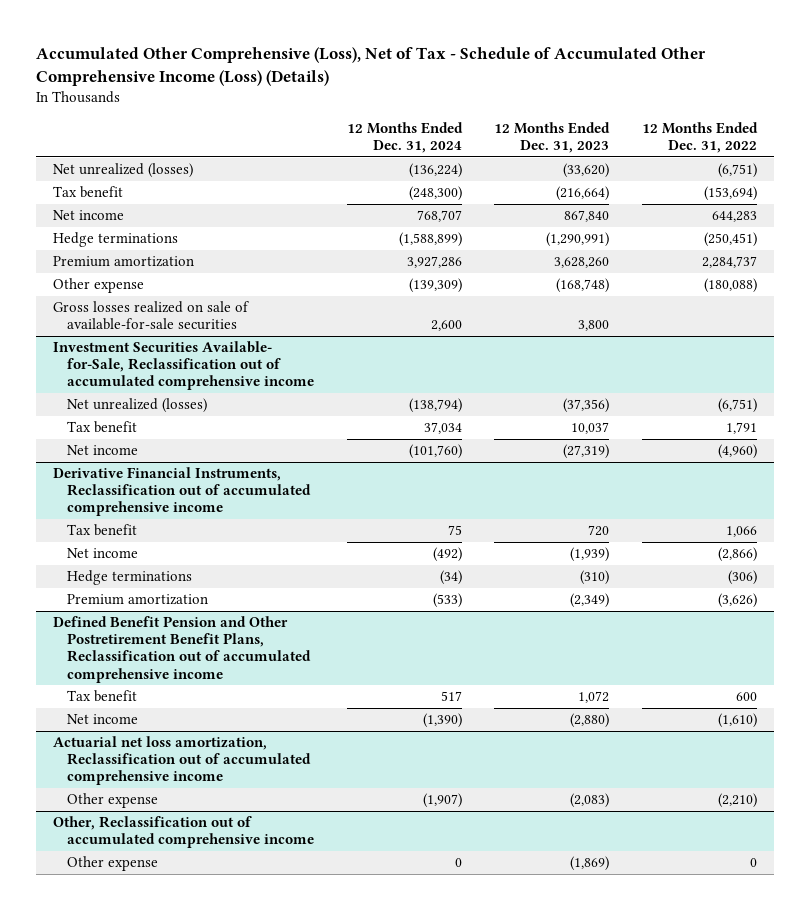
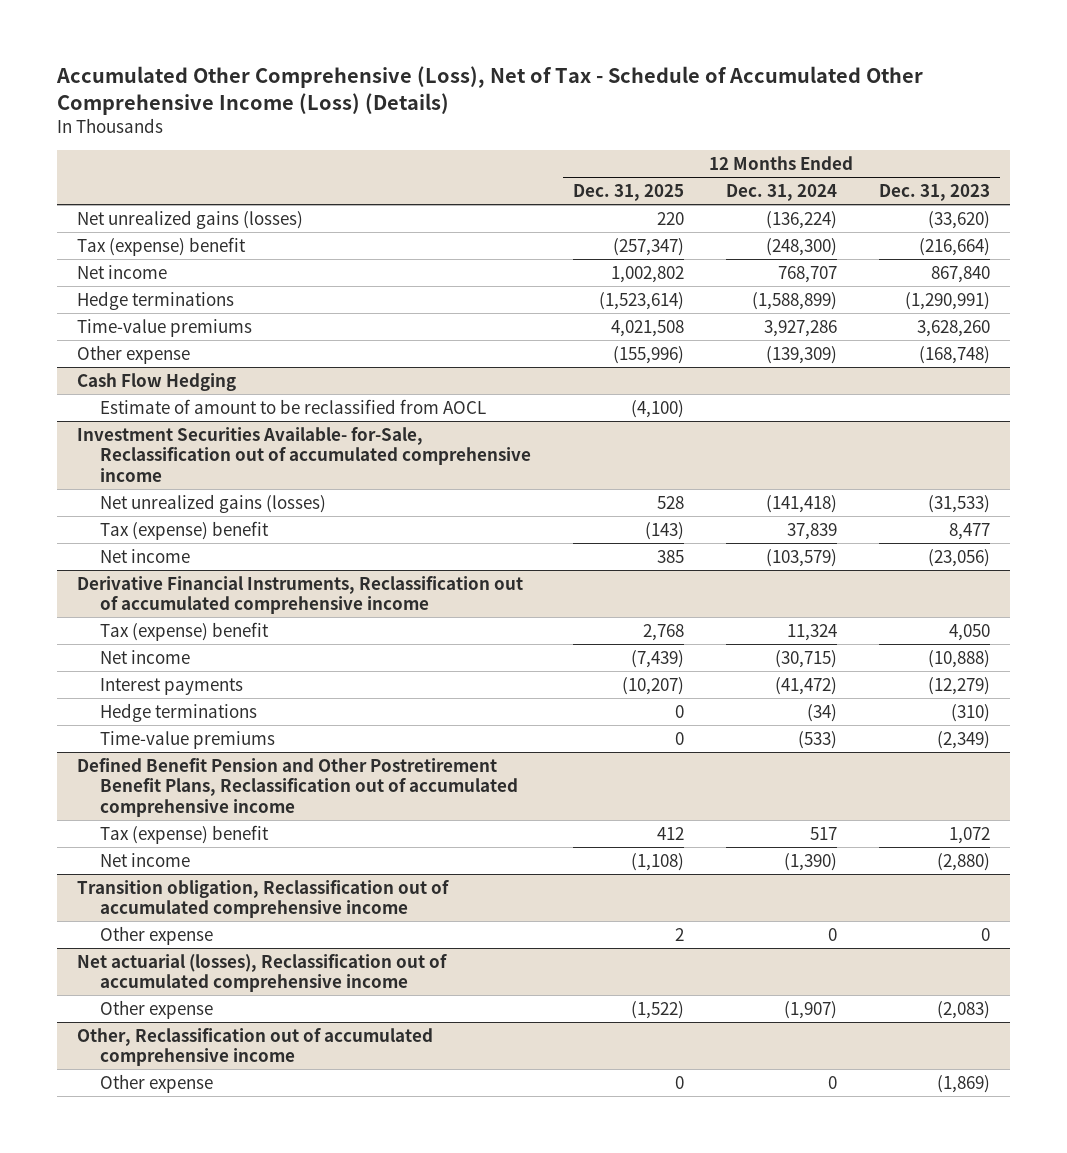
[642,122,759,154] 12 Months Ended Dec. 31, 2022 -> none
none -> [573,184,685,202] Dec. 31, 2025
[52,163,193,179] Net unrealized (losses) -> [77,209,304,229] Net unrealized gains (losses)
[52,186,123,199] Tax benefit -> [77,236,247,256] Tax (expense) benefit
[52,256,194,268] Premium amortization -> [77,318,253,337] Time-value premiums
[52,301,249,331] Gross losses realized on sale of available-for-sale securities -> none
none -> [77,372,237,391] Cash Flow Hedging
none -> [100,398,487,414] Estimate of amount to be reclassified from AOCL
[66,398,207,414] Net unrealized (losses) -> [100,493,327,513] Net unrealized gains (losses)
[408,398,462,414] (138,794) -> [765,494,837,513] (141,418)
[563,398,610,414] (37,356) -> [927,494,990,513] (31,533)
[66,421,137,434] Tax benefit -> [100,520,270,540] Tax (expense) benefit
[423,422,462,435] 37,034 -> [786,522,837,540] 37,839
[571,422,610,435] 10,037 -> [948,522,990,540] 8,477
[408,444,462,460] (101,760) -> [765,548,837,567] (103,579)
[563,444,610,460] (27,319) -> [927,548,990,567] (23,056)
[66,524,137,537] Tax benefit -> [100,621,270,641] Tax (expense) benefit
[447,525,462,536] 75 -> [786,623,837,641] 11,324
[588,525,610,537] 720 -> [948,623,990,641] 4,050
[432,547,462,563] (492) -> [774,649,837,668] (30,715)
[570,547,610,563] (1,939) -> [927,649,990,668] (10,888)
none -> [100,677,244,695] Interest payments
[66,594,208,606] Premium amortization -> [100,730,276,749] Time-value premiums
[66,690,137,703] Tax benefit -> [100,824,270,844] Tax (expense) benefit
none -> [77,879,450,919] Transition obligation, Reclassification out of accumulated comprehensive income
none -> [100,925,214,945] Other expense
[52,736,311,786] Actuarial net loss amortization, Reclassification out of accumulated comprehensive income -> [77,953,448,993] Net actuarial (losses), Reclassification out of accumulated comprehensive income

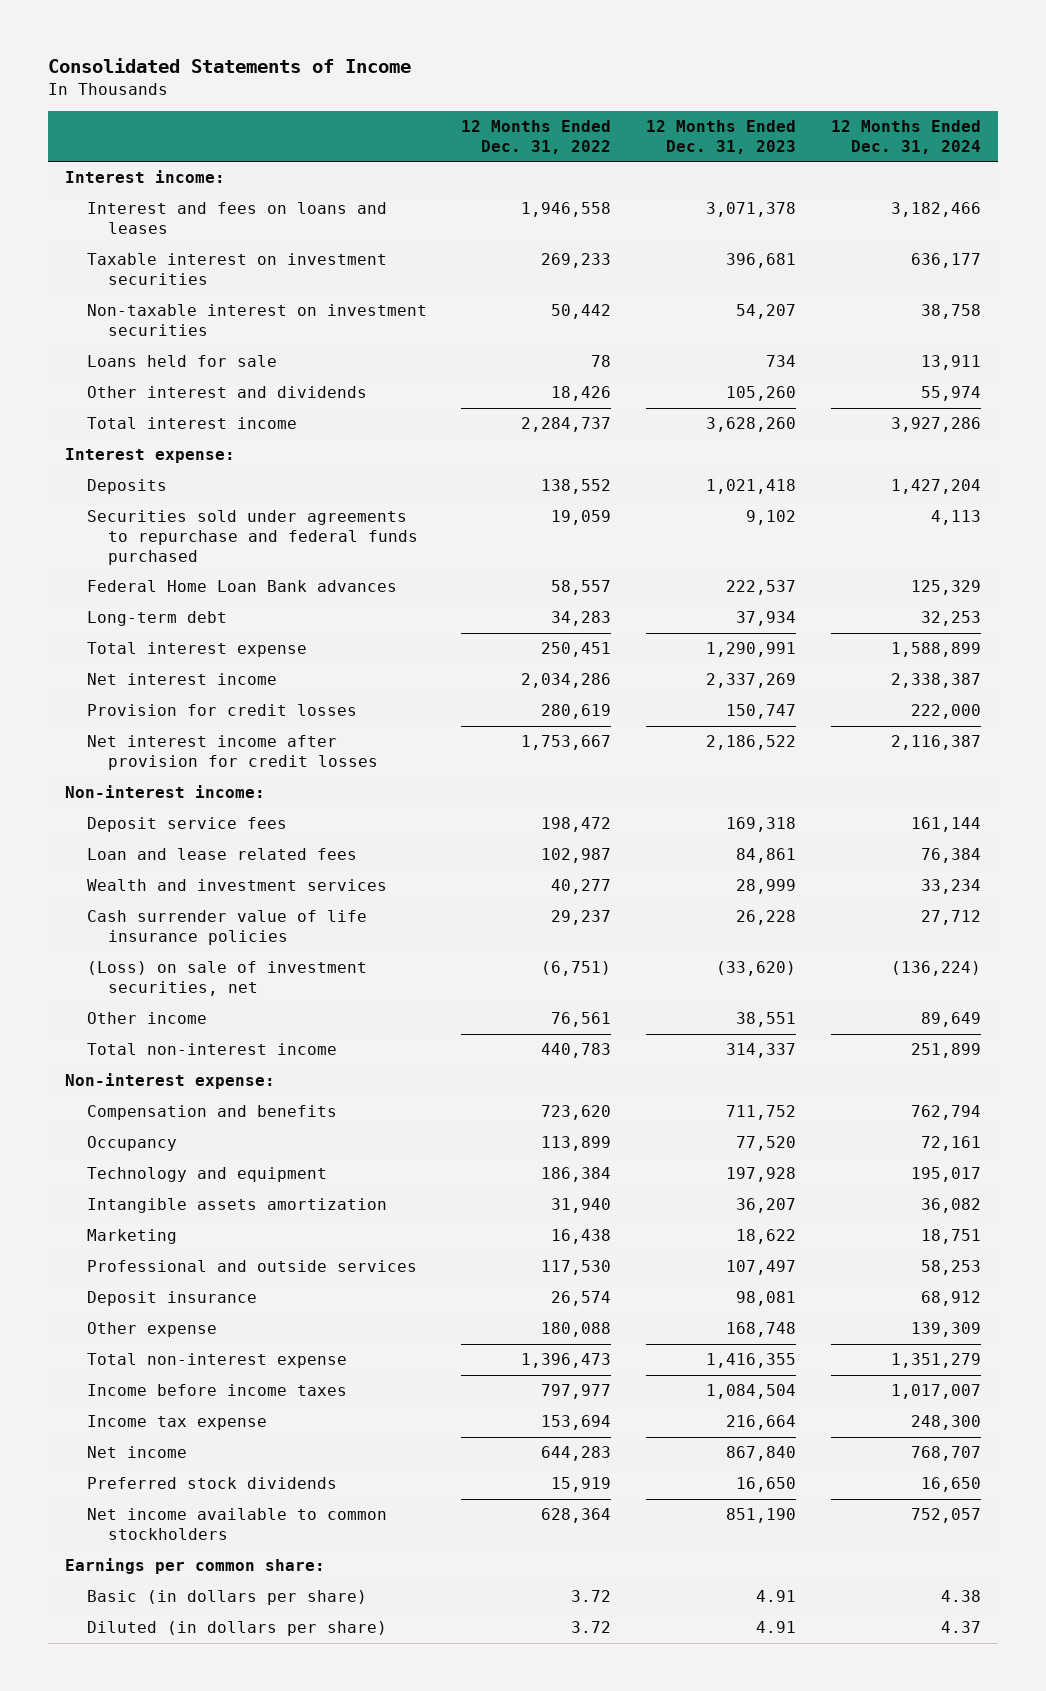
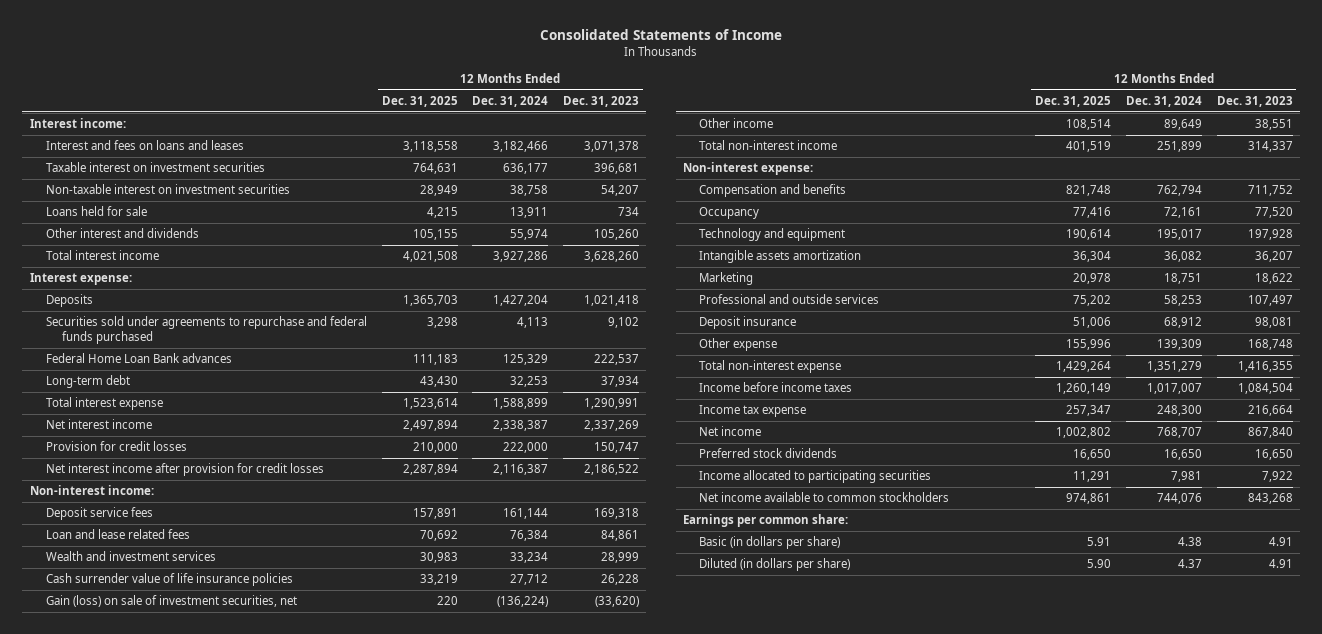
[461,120,612,154] 12 Months Ended Dec. 31, 2022 -> none
none -> [381,96,458,108] Dec. 31, 2025
[86,961,367,996] (Loss) on sale of investment securities, net -> [45,595,297,608] Gain (loss) on sale of investment securities, net
none -> [699,470,932,484] Income allocated to participating securities
[726,1508,797,1524] 851,190 -> [1247,493,1293,505] 843,268
[911,1508,982,1524] 752,057 -> [1156,493,1202,505] 744,076

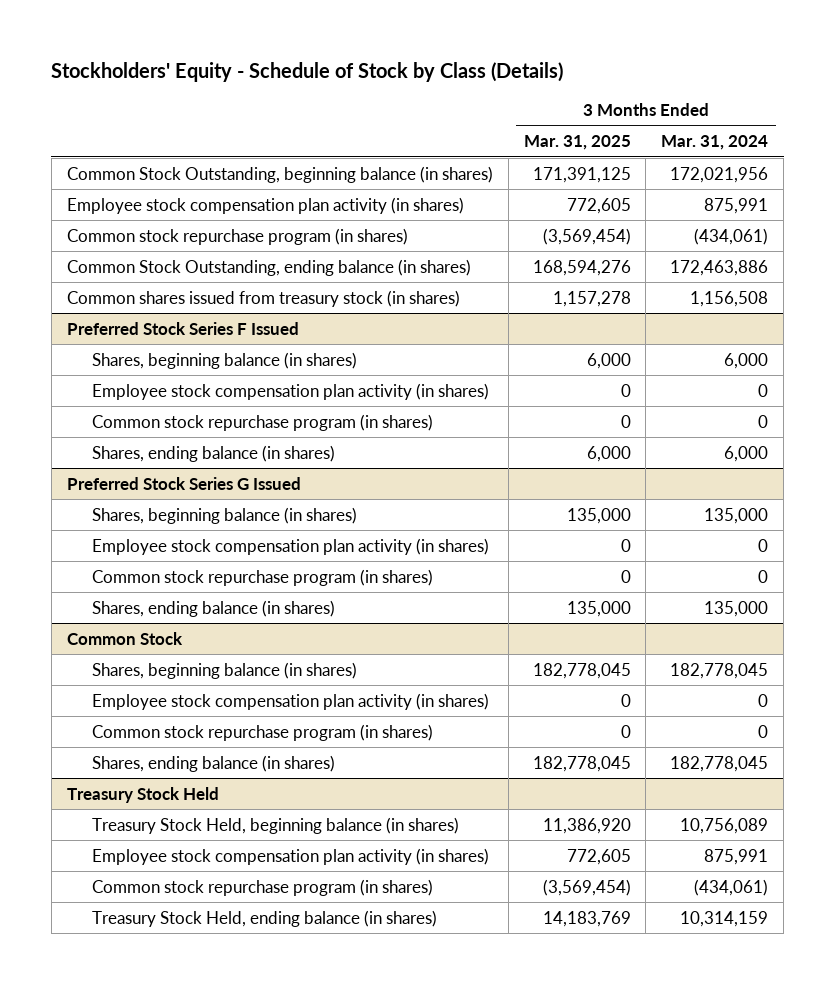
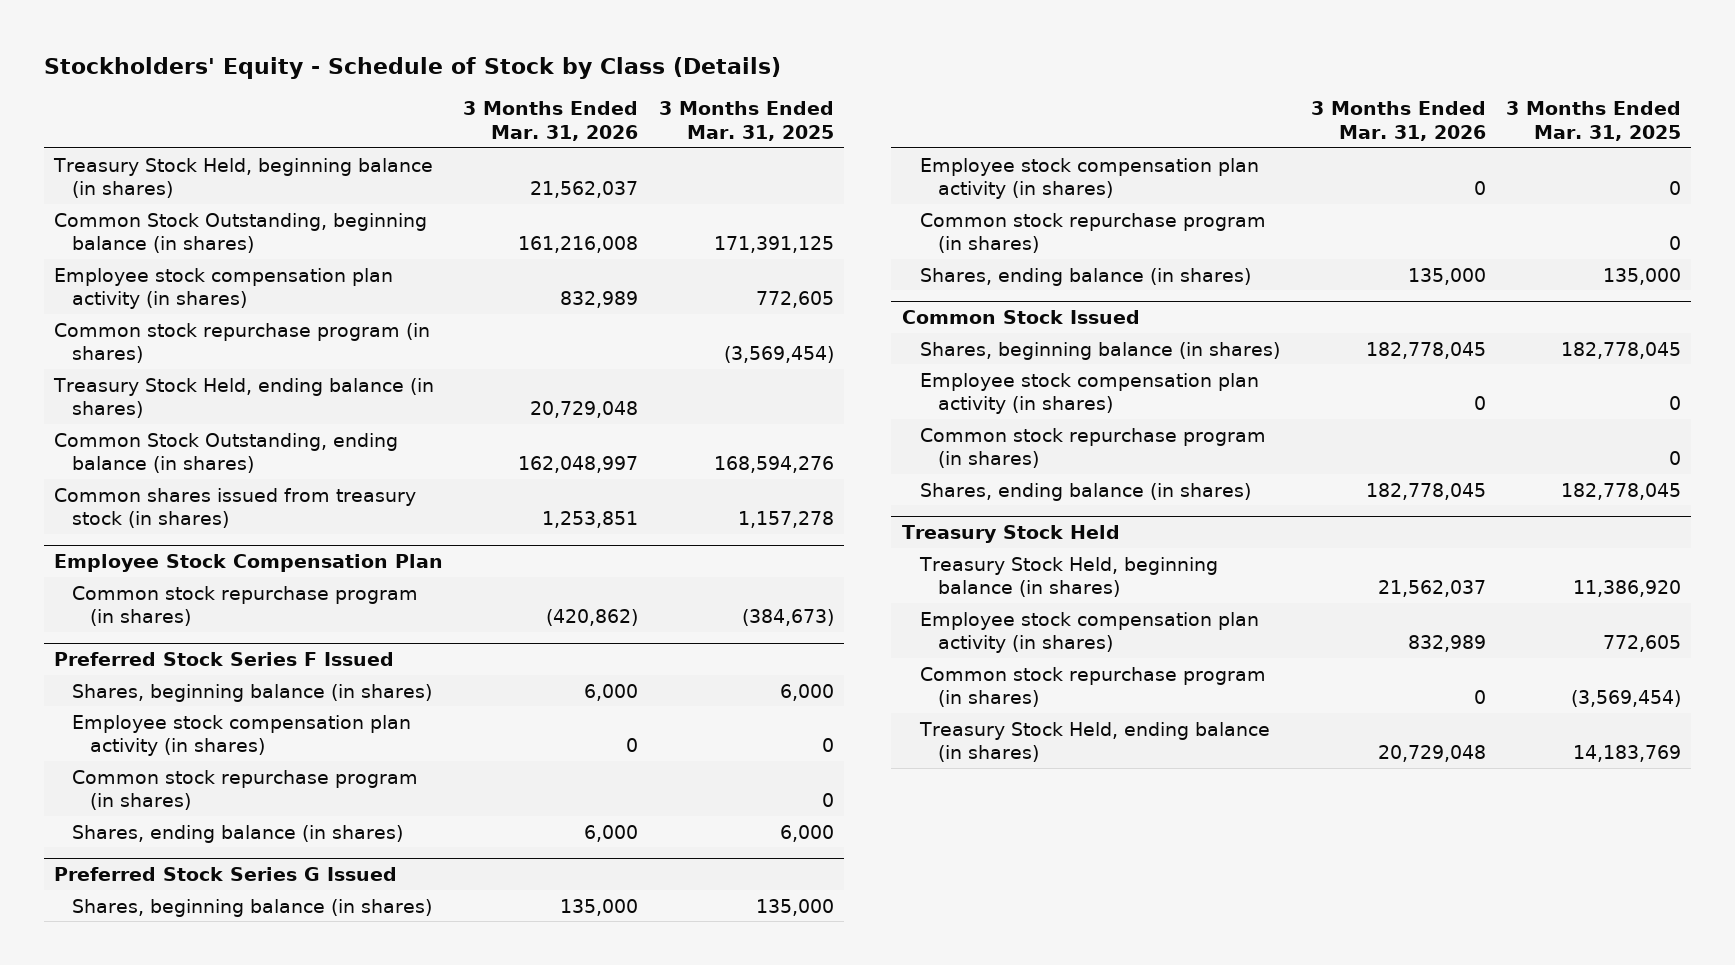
[661,135,769,151] Mar. 31, 2024 -> none
none -> [463,101,639,142] 3 Months Ended Mar. 31, 2026
none -> [53,157,434,199] Treasury Stock Held, beginning balance (in shares)
none -> [53,377,435,419] Treasury Stock Held, ending balance (in shares)
none -> [54,554,444,573] Employee Stock Compensation Plan
none -> [72,585,419,627] Common stock repurchase program (in shares)
[66,631,183,645] Common Stock -> [901,310,1140,325] Common Stock Issued

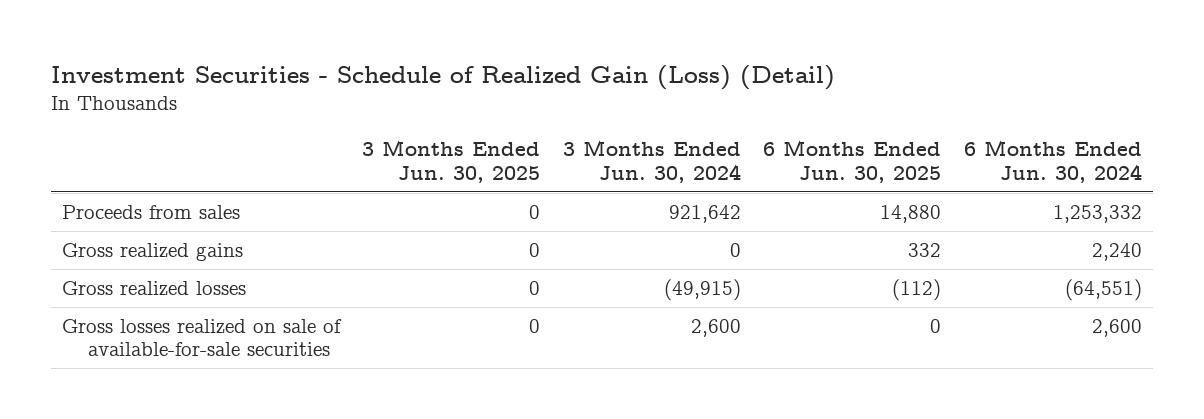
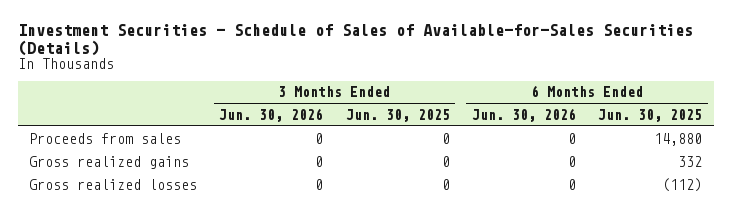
[50,64,835,90] Investment Securities - Schedule of Realized Gain (Loss) (Detail) -> [17,23,693,56] Investment Securities - Schedule of Sales of Available-for-Sales Securities (Details)
[562,140,741,184] 3 Months Ended Jun. 30, 2024 -> none
[963,140,1142,184] 6 Months Ended Jun. 30, 2024 -> none
none -> [219,107,324,122] Jun. 30, 2026
none -> [472,107,577,122] Jun. 30, 2026
[62,318,343,357] Gross losses realized on sale of available-for-sale securities -> none

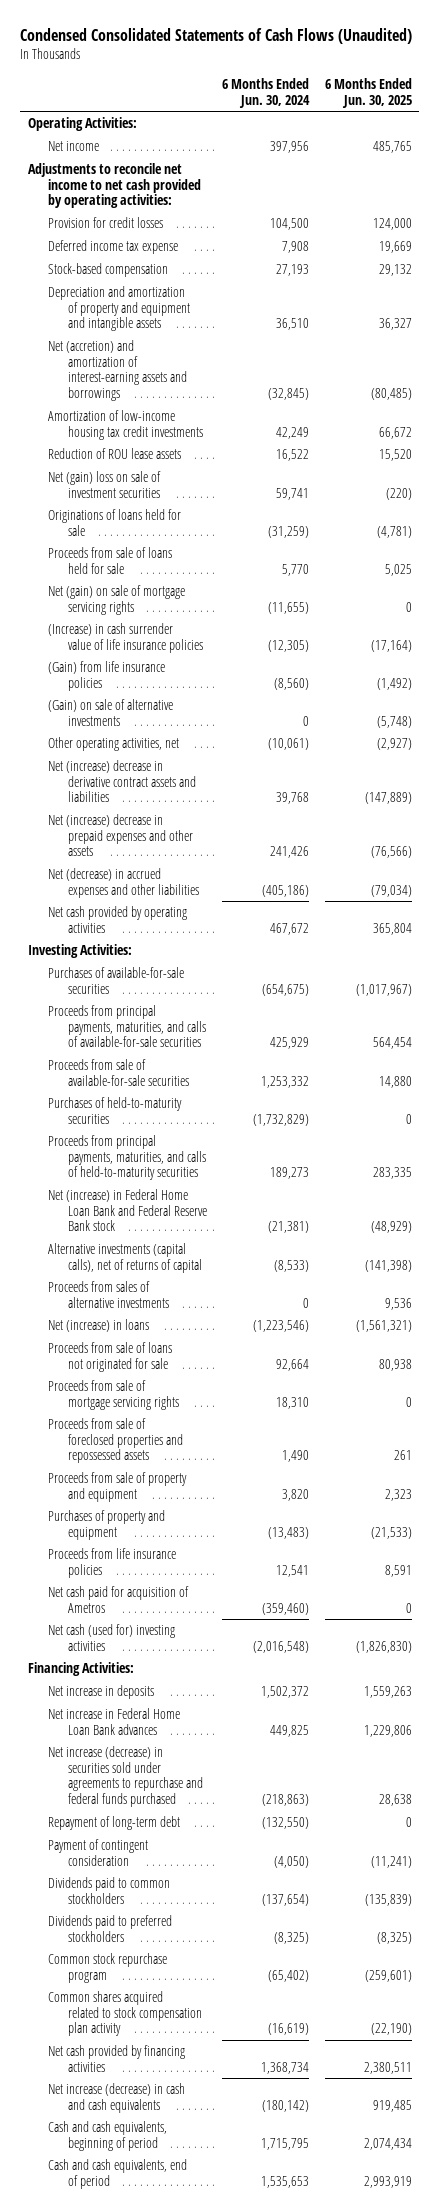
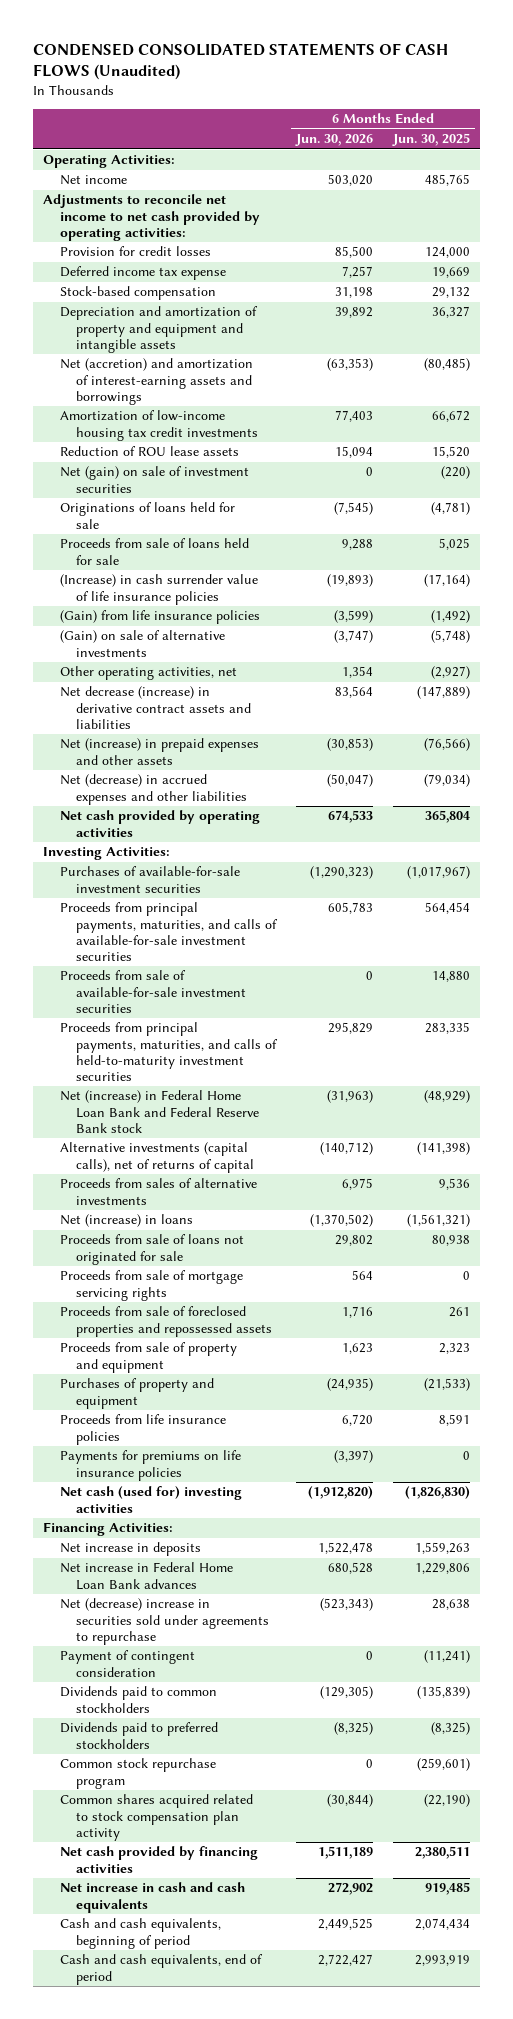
[20,28,413,45] Condensed Consolidated Statements of Cash Flows (Unaudited) -> [33,42,449,81] CONDENSED CONSOLIDATED STATEMENTS OF CASH FLOWS (Unaudited)
[222,78,311,108] 6 Months Ended Jun. 30, 2024 -> none
none -> [294,134,373,147] Jun. 30, 2026
[48,471,162,498] Net (gain) loss on sale of investment securities -> [59,466,249,493] Net (gain) on sale of investment securities
[48,585,186,615] Net (gain) on sale of mortgage servicing rights -> none
[48,760,197,803] Net (increase) decrease in derivative contract assets and liabilities -> [59,686,251,729] Net decrease (increase) in derivative contract assets and liabilities
[48,814,194,857] Net (increase) decrease in prepaid expenses and other assets -> [59,738,259,765] Net (increase) in prepaid expenses and other assets
[48,1097,183,1124] Purchases of held-to-maturity securities -> none
[48,967,185,994] Purchases of available-for-sale securities -> [59,866,240,893] Purchases of available-for-sale investment securities
[48,1005,207,1048] Proceeds from principal payments, maturities, and calls of available-for-sale securities -> [59,902,278,961] Proceeds from principal payments, maturities, and calls of available-for-sale investment securities
[48,1059,190,1086] Proceeds from sale of available-for-sale securities -> [59,970,246,1013] Proceeds from sale of available-for-sale investment securities
[48,1135,207,1181] Proceeds from principal payments, maturities, and calls of held-to-maturity securities -> [59,1022,278,1081] Proceeds from principal payments, maturities, and calls of held-to-maturity investment securities
[48,1586,190,1613] Net cash paid for acquisition of Ametros -> none
none -> [59,1450,241,1481] Payments for premiums on life insurance policies
[48,1816,181,1831] Repayment of long-term debt -> none
[48,1746,204,1808] Net increase (decrease) in securities sold under agreements to repurchase and federal funds purchased -> [59,1598,269,1645] Net (decrease) increase in securities sold under agreements to repurchase
[48,2083,186,2113] Net increase (decrease) in cash and cash equivalents -> [59,1882,245,1913] Net increase in cash and cash equivalents

